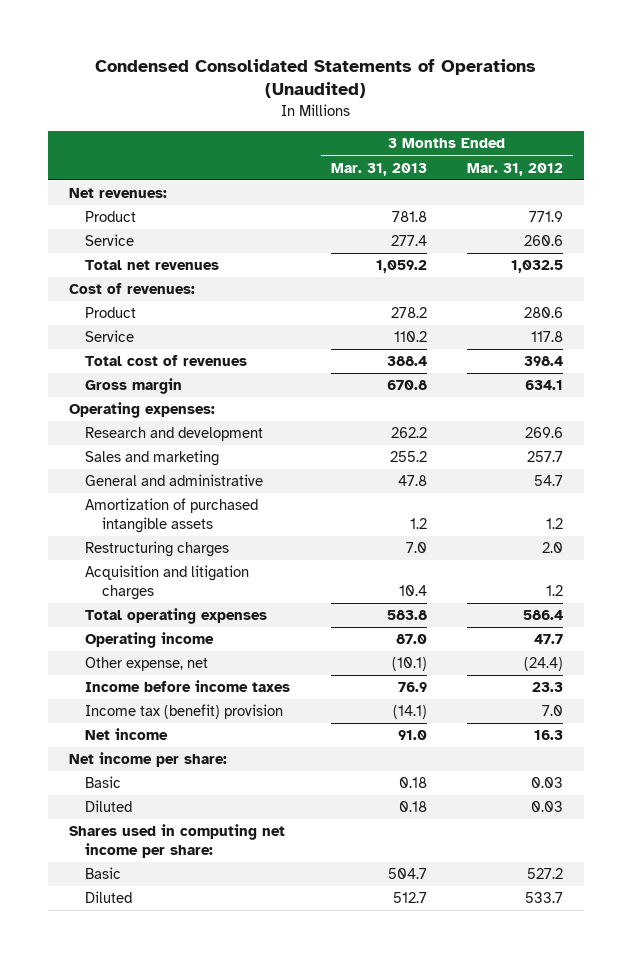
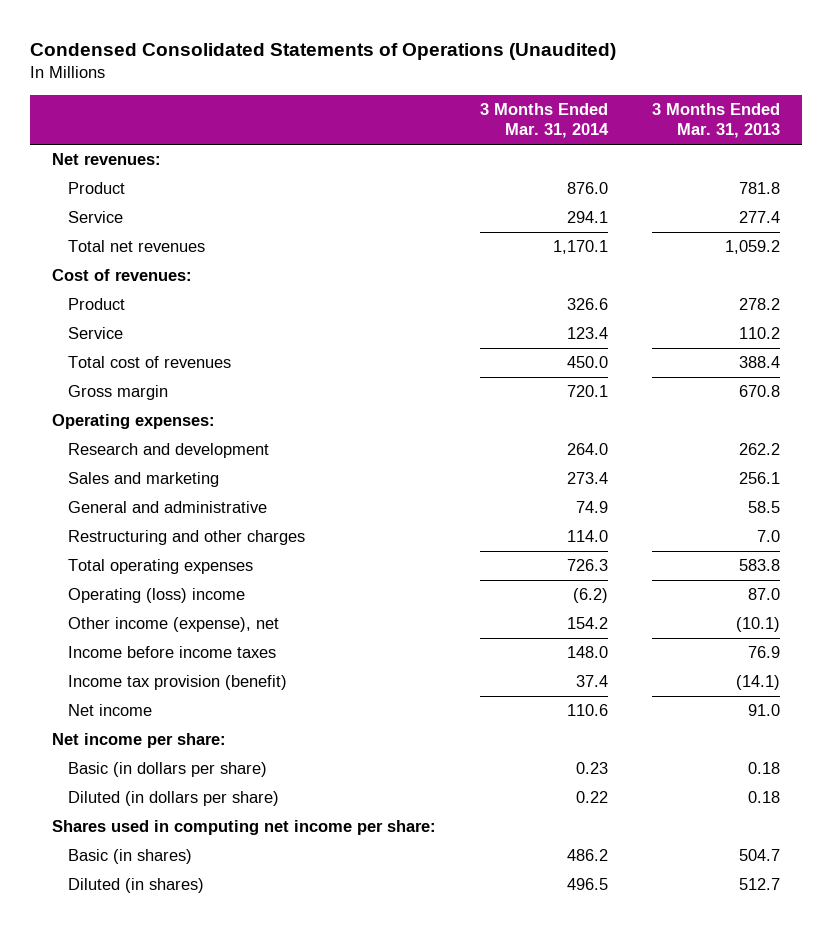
[467,162,564,176] Mar. 31, 2012 -> none
none -> [479,103,609,139] 3 Months Ended Mar. 31, 2014
[85,498,259,534] Amortization of purchased intangible assets -> none
[85,565,250,601] Acquisition and litigation charges -> none
[389,451,427,463] 255.2 -> [738,472,780,485] 256.1
[397,475,427,487] 47.8 -> [747,501,780,514] 58.5
[85,541,230,558] Restructuring charges -> [68,530,306,546] Restructuring and other charges
[85,632,215,649] Operating income -> [68,588,246,604] Operating (loss) income
[85,657,209,672] Other expense, net -> [68,617,280,633] Other income (expense), net
[85,704,284,720] Income tax (benefit) provision -> [68,675,288,691] Income tax provision (benefit)
[85,776,122,789] Basic -> [68,762,268,778] Basic (in dollars per share)
[85,800,133,813] Diluted -> [68,791,280,807] Diluted (in dollars per share)
[85,867,122,880] Basic -> [68,849,193,865] Basic (in shares)
[85,891,133,904] Diluted -> [68,878,205,894] Diluted (in shares)

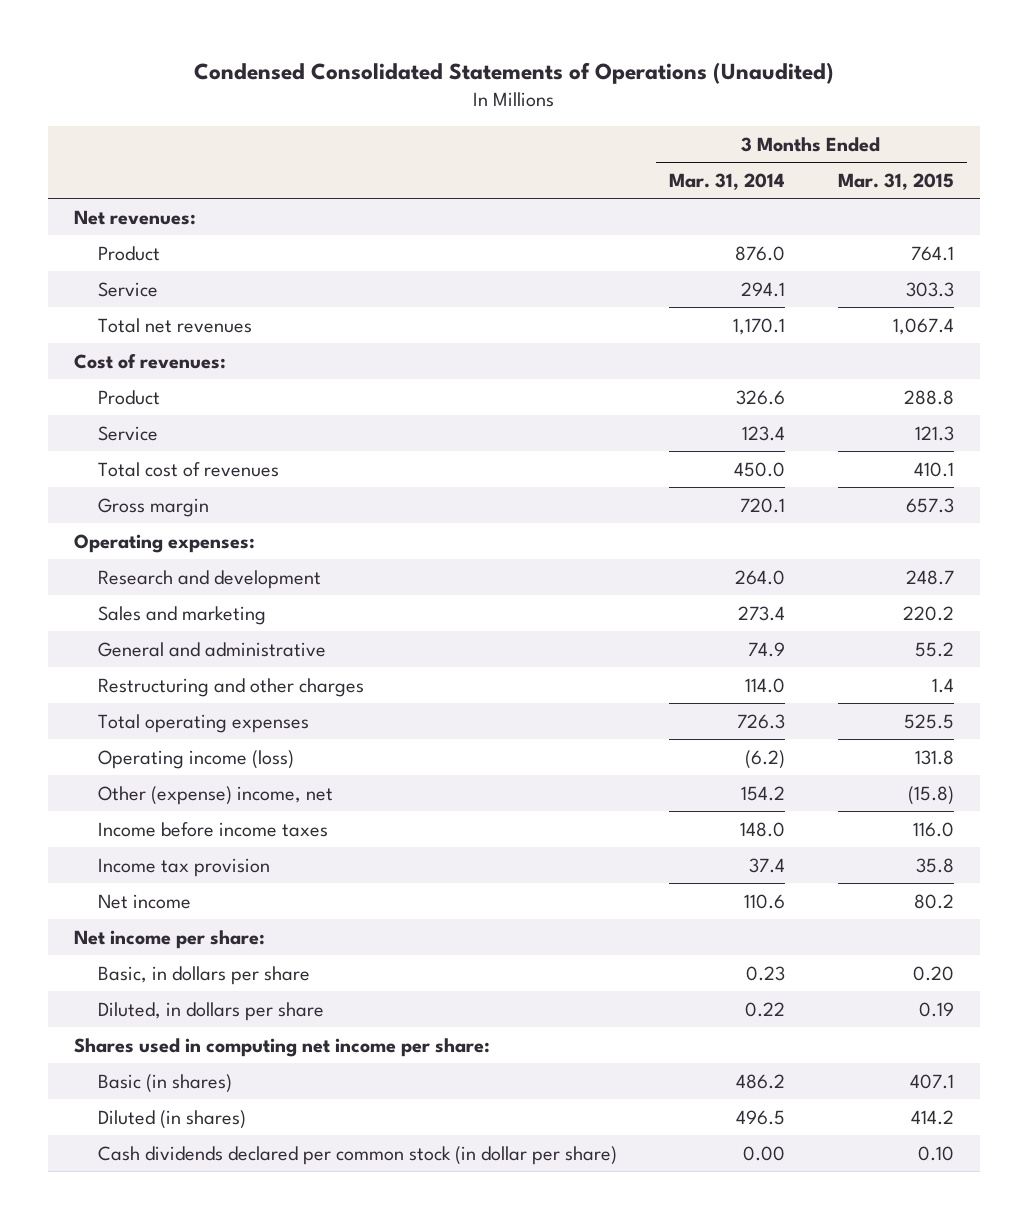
[651,103,780,139] 3 Months Ended Mar. 31, 2013 -> none
none -> [837,172,954,190] Mar. 31, 2015
[68,588,246,604] Operating (loss) income -> [97,749,294,769] Operating income (loss)
[68,617,280,633] Other income (expense), net -> [97,785,333,805] Other (expense) income, net
[68,675,288,691] Income tax provision (benefit) -> [97,857,270,877] Income tax provision
[68,762,268,778] Basic (in dollars per share) -> [97,965,310,985] Basic, in dollars per share
[68,791,280,807] Diluted (in dollars per share) -> [97,1001,324,1021] Diluted, in dollars per share
none -> [97,1145,617,1165] Cash dividends declared per common stock (in dollar per share)

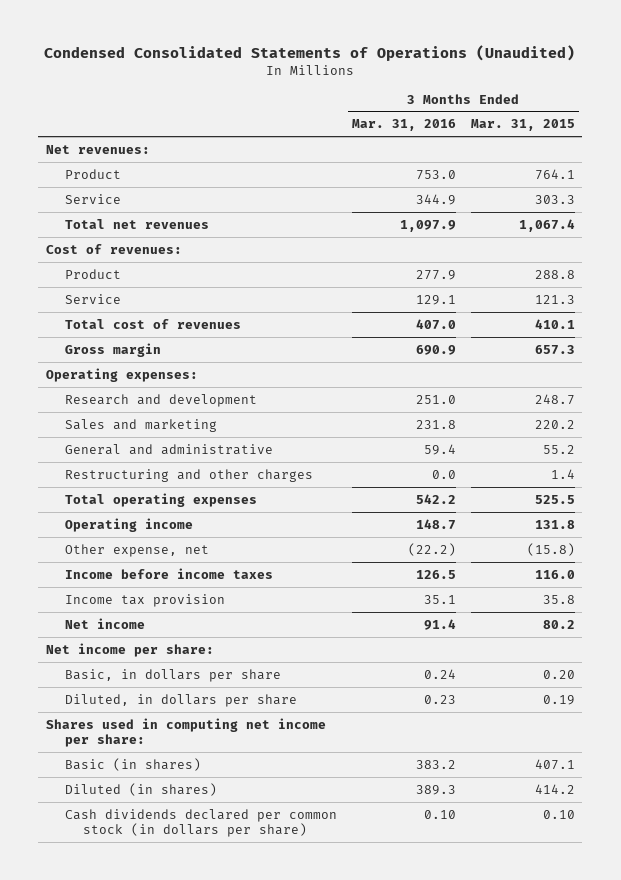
[669,172,786,190] Mar. 31, 2014 -> none
none -> [351,119,456,132] Mar. 31, 2016
[97,749,294,769] Operating income (loss) -> [64,517,193,532] Operating income
[97,785,333,805] Other (expense) income, net -> [64,543,209,557] Other expense, net
[97,1145,617,1165] Cash dividends declared per common stock (in dollar per share) -> [64,808,337,837] Cash dividends declared per common stock (in dollars per share)

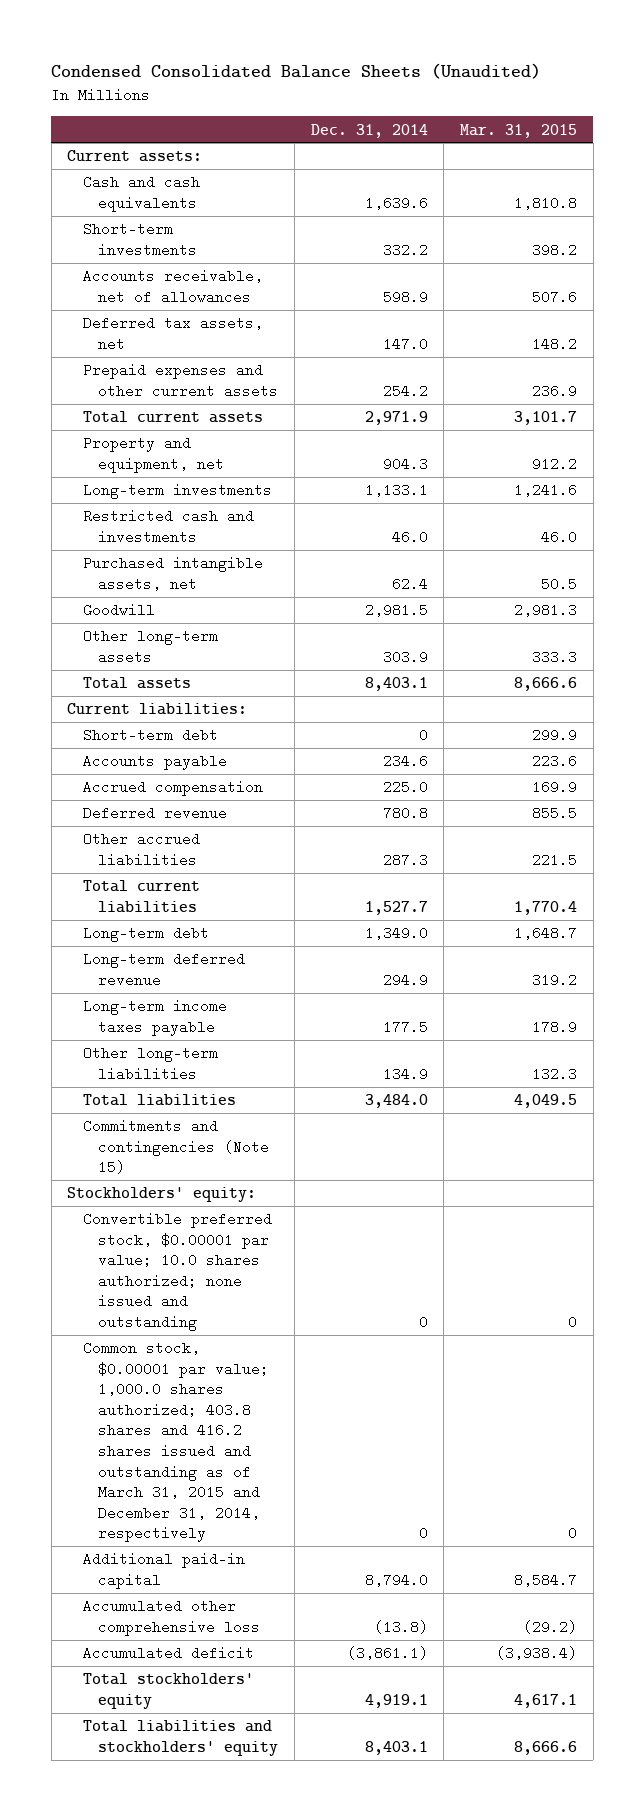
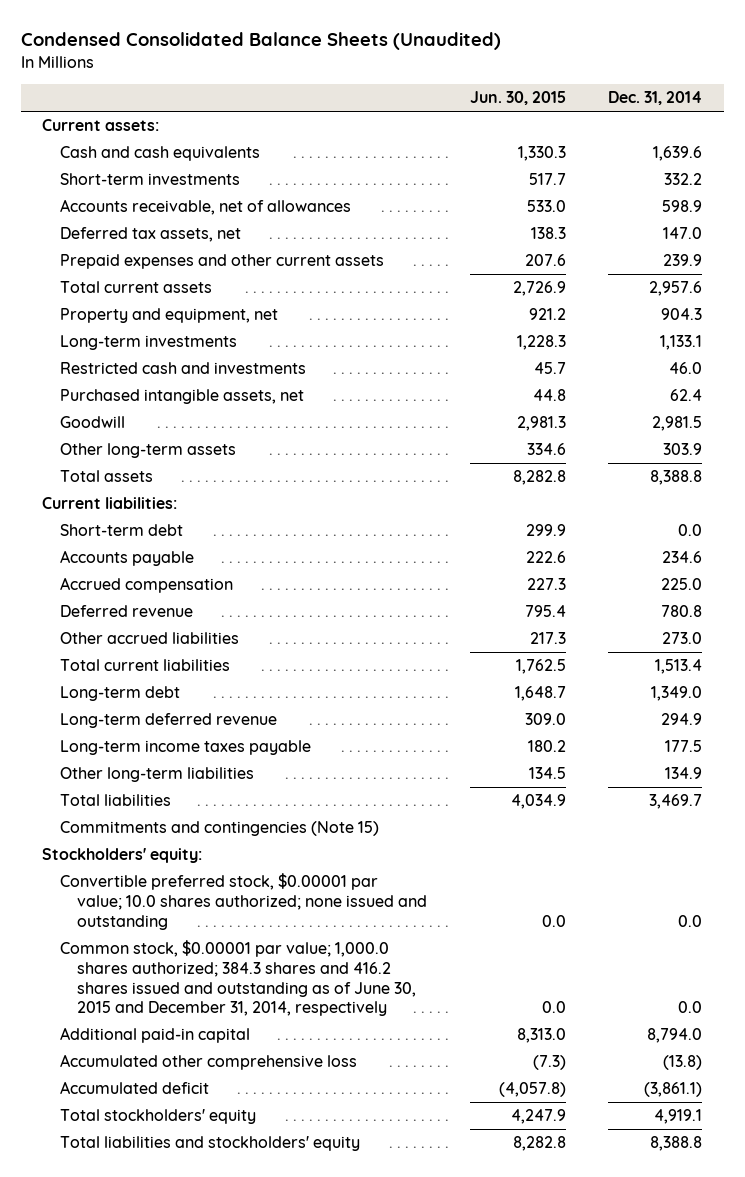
[460,123,578,138] Mar. 31, 2015 -> none
none -> [469,91,566,106] Jun. 30, 2015
[382,383,428,398] 254.2 -> [663,254,703,267] 239.9
[364,411,428,426] 2,971.9 -> [649,281,703,297] 2,957.6
[364,677,428,692] 8,403.1 -> [650,470,703,486] 8,388.8
[418,728,428,743] 0 -> [678,524,703,537] 0.0
[382,852,428,867] 287.3 -> [662,632,703,645] 273.0
[364,900,428,915] 1,527.7 -> [655,659,703,675] 1,513.4
[364,1094,428,1109] 3,484.0 -> [649,794,703,810] 3,469.7
[418,1315,428,1330] 0 -> [678,914,703,927] 0.0
[82,1341,270,1543] Common stock, $0.00001 par value; 1,000.0 shares authorized; 403.8 shares and 416.2 shares issued and outstanding as of March 31, 2015 and December 31, 2014, respectively -> [59,940,417,1017] Common stock, $0.00001 par value; 1,000.0 shares authorized; 384.3 shares and 416.2 shares issued and outstanding as of June 30, 2015 and December 31, 2014, respectively
[418,1526,428,1541] 0 -> [678,1001,703,1014] 0.0
[364,1740,428,1755] 8,403.1 -> [650,1136,703,1152] 8,388.8

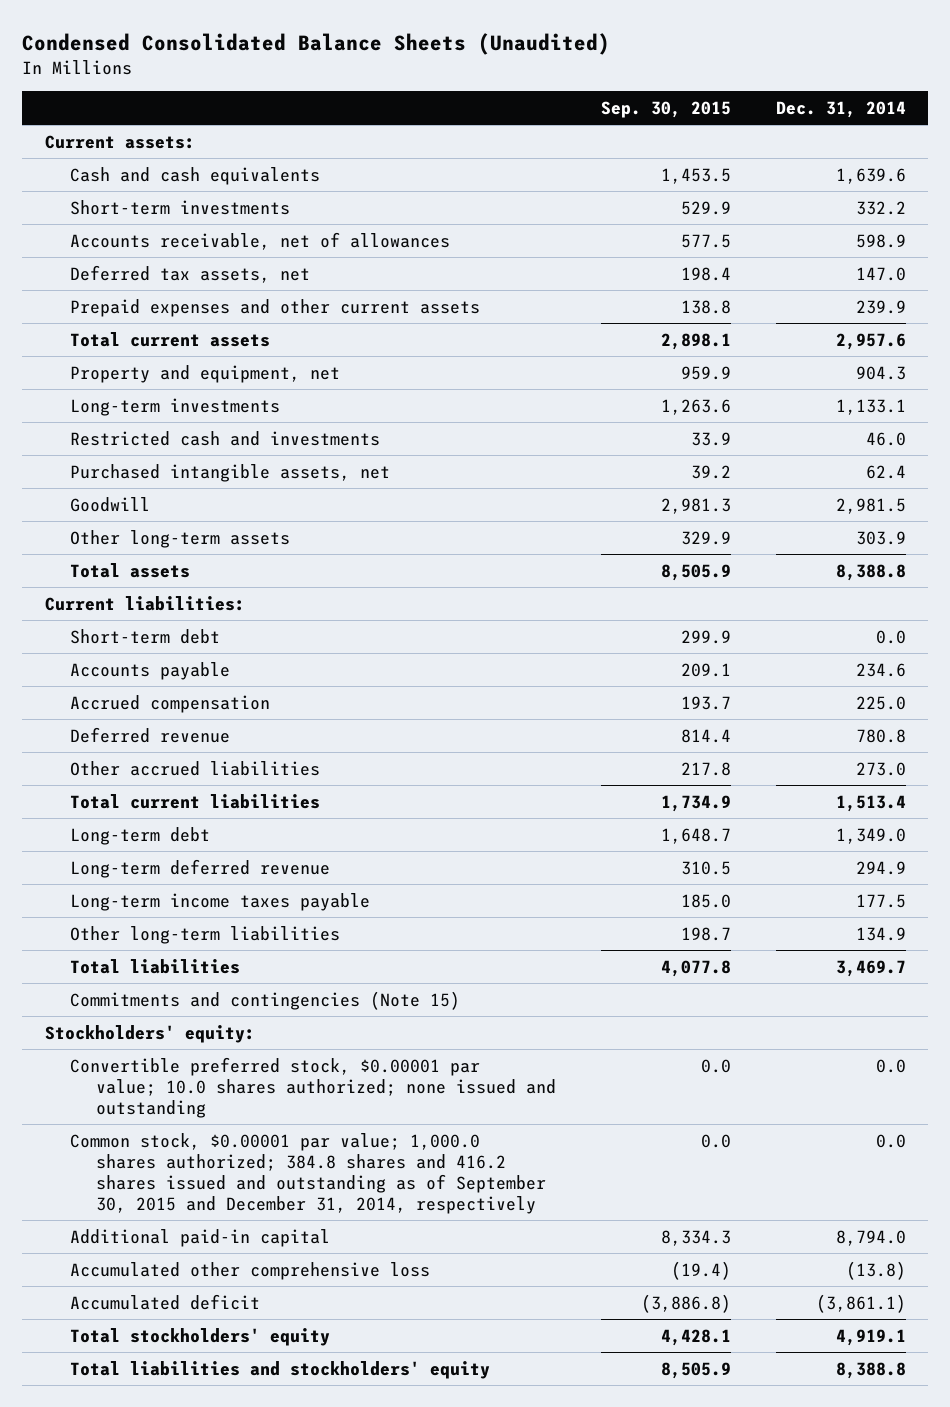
[469,91,566,106] Jun. 30, 2015 -> none
none -> [601,100,732,118] Sep. 30, 2015
[59,940,417,1017] Common stock, $0.00001 par value; 1,000.0 shares authorized; 384.3 shares and 416.2 shares issued and outstanding as of June 30, 2015 and December 31, 2014, respectively -> [70,1132,547,1214] Common stock, $0.00001 par value; 1,000.0 shares authorized; 384.8 shares and 416.2 shares issued and outstanding as of September 30, 2015 and December 31, 2014, respectively

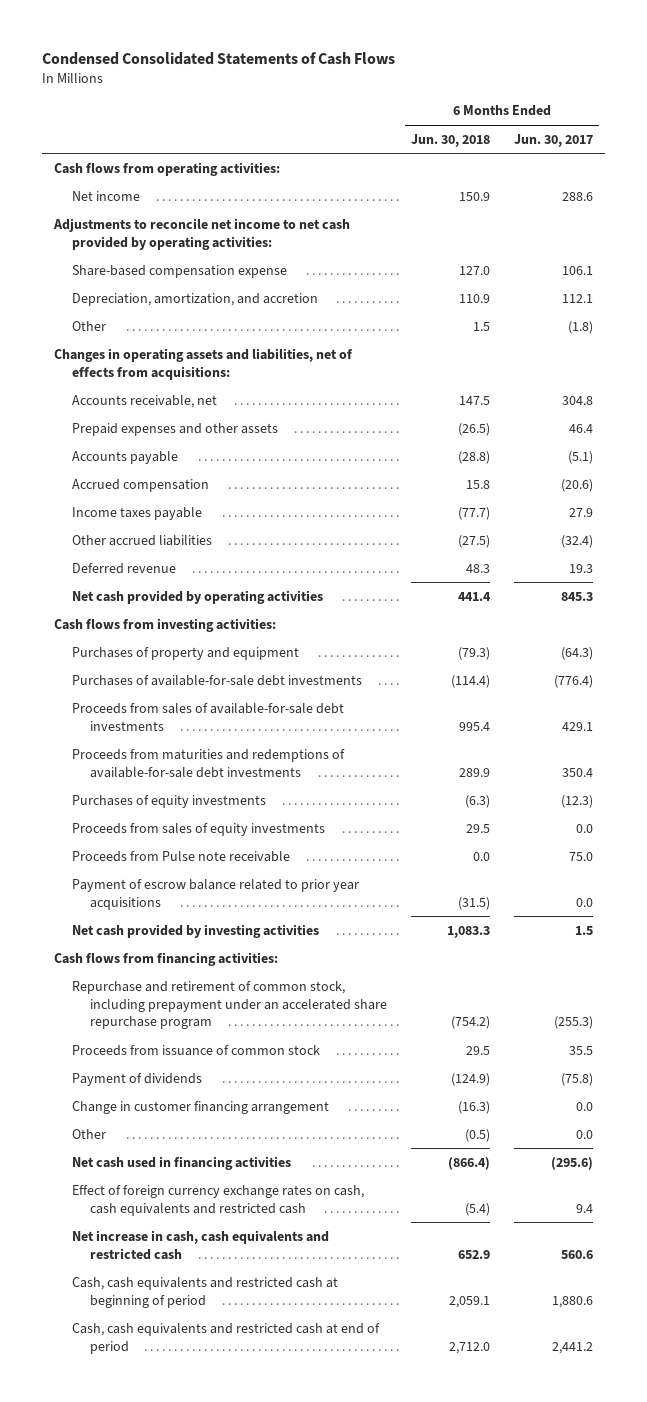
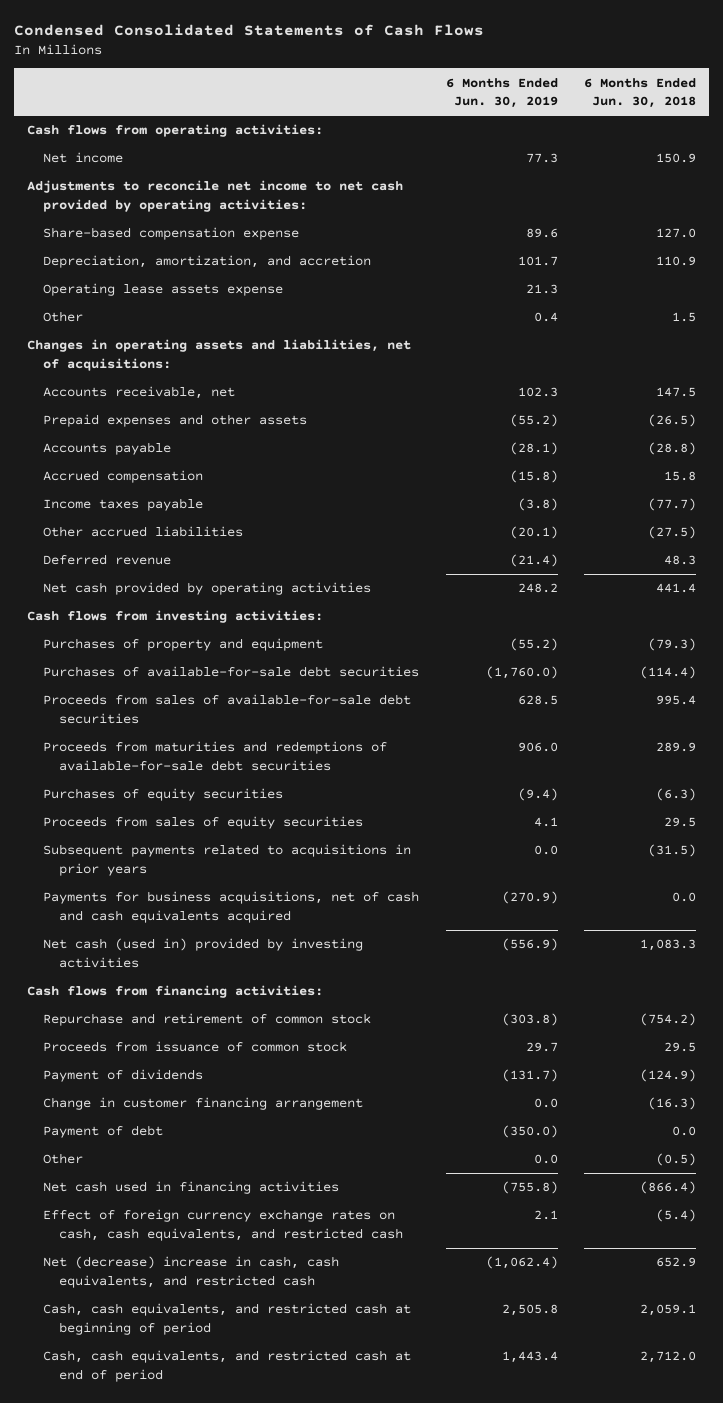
[513,133,593,147] Jun. 30, 2017 -> none
none -> [445,77,558,108] 6 Months Ended Jun. 30, 2019
none -> [43,283,284,297] Operating lease assets expense
[54,347,354,380] Changes in operating assets and liabilities, net of effects from acquisitions: -> [26,339,411,371] Changes in operating assets and liabilities, net of acquisitions:
[72,850,291,862] Proceeds from Pulse note receivable -> none
[72,674,363,686] Purchases of available-for-sale debt investments -> [43,666,420,678] Purchases of available-for-sale debt securities
[72,702,345,731] Proceeds from sales of available-for-sale debt investments -> [43,694,412,724] Proceeds from sales of available-for-sale debt securities
[72,748,346,778] Proceeds from maturities and redemptions of available-for-sale debt investments -> [43,741,388,771] Proceeds from maturities and redemptions of available-for-sale debt securities
[72,794,267,808] Purchases of equity investments -> [43,788,284,802] Purchases of equity securities
[72,822,326,836] Proceeds from sales of equity investments -> [43,816,364,830] Proceeds from sales of equity securities
[72,878,360,910] Payment of escrow balance related to prior year acquisitions -> [43,844,412,876] Subsequent payments related to acquisitions in prior years
none -> [43,891,420,923] Payments for business acquisitions, net of cash and cash equivalents acquired
[72,923,320,938] Net cash provided by investing activities -> [43,938,364,968] Net cash (used in) provided by investing activities
[72,980,388,1030] Repurchase and retirement of common stock, including prepayment under an accelerated share repurchase program -> [43,1013,372,1027] Repurchase and retirement of common stock
none -> [43,1125,164,1139] Payment of debt
[72,1184,365,1216] Effect of foreign currency exchange rates on cash, cash equivalents and restricted cash -> [43,1209,404,1241] Effect of foreign currency exchange rates on cash, cash equivalents, and restricted cash
[72,1229,330,1260] Net increase in cash, cash equivalents and restricted cash -> [43,1256,340,1288] Net (decrease) increase in cash, cash equivalents, and restricted cash
[72,1276,339,1308] Cash, cash equivalents and restricted cash at beginning of period -> [43,1303,412,1335] Cash, cash equivalents, and restricted cash at beginning of period
[72,1322,381,1354] Cash, cash equivalents and restricted cash at end of period -> [43,1350,412,1382] Cash, cash equivalents, and restricted cash at end of period

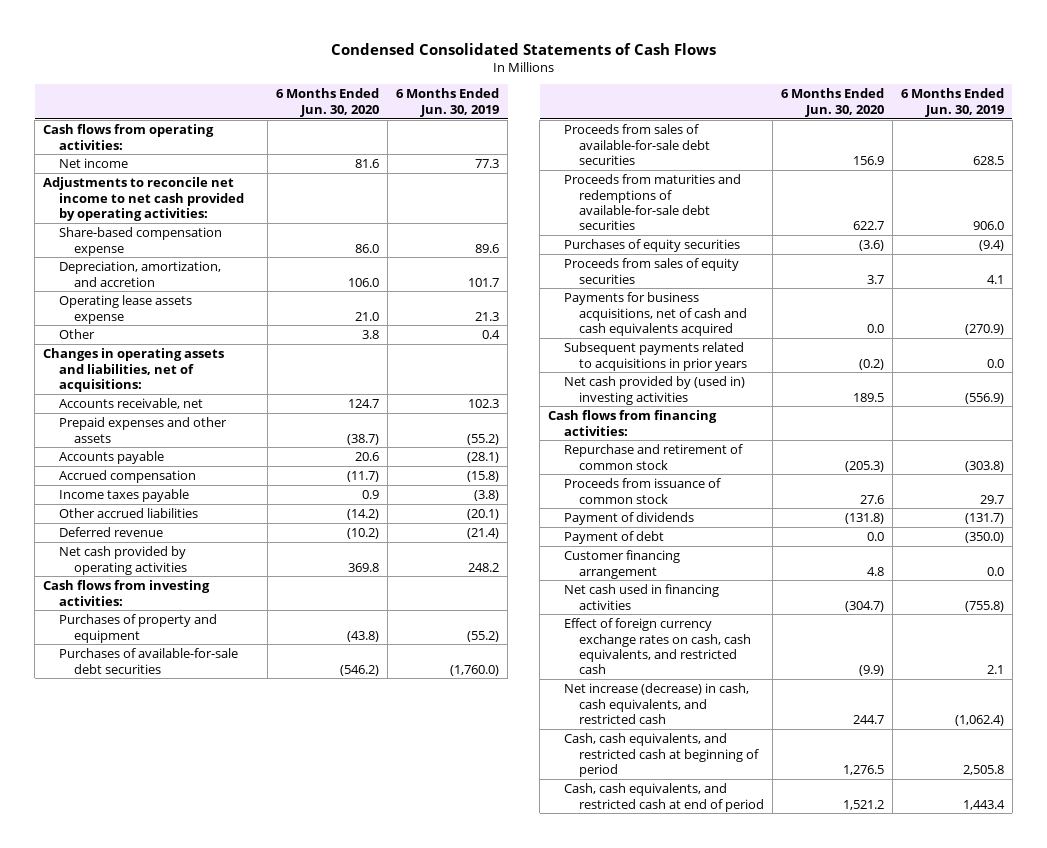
[584,77,697,108] 6 Months Ended Jun. 30, 2018 -> none
none -> [276,88,380,117] 6 Months Ended Jun. 30, 2020
[43,844,412,876] Subsequent payments related to acquisitions in prior years -> [563,342,748,371] Subsequent payments related to acquisitions in prior years
[43,938,364,968] Net cash (used in) provided by investing activities -> [563,376,745,405] Net cash provided by (used in) investing activities
[43,1097,364,1111] Change in customer financing arrangement -> none
[43,1153,84,1165] Other -> none
none -> [563,550,680,579] Customer financing arrangement
[43,1256,340,1288] Net (decrease) increase in cash, cash equivalents, and restricted cash -> [563,683,749,724] Net increase (decrease) in cash, cash equivalents, and restricted cash

